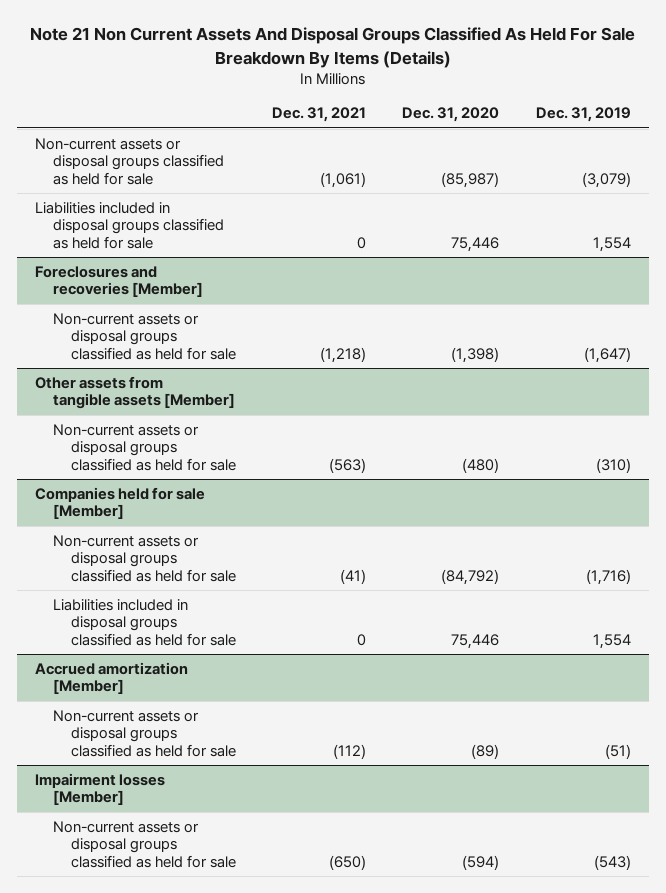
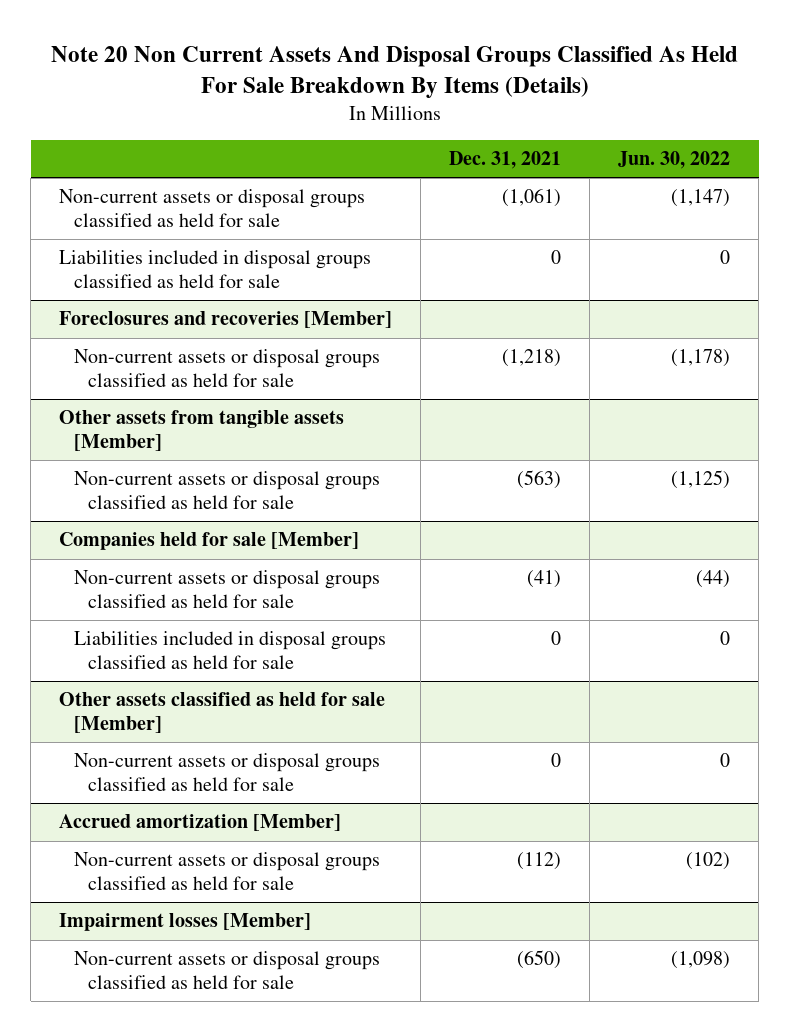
[30,27,636,68] Note 21 Non Current Assets And Disposal Groups Classified As Held For Sale Breakdown By Items (Details) -> [50,45,738,98] Note 20 Non Current Assets And Disposal Groups Classified As Held For Sale Breakdown By Items (Details)
[402,107,500,123] Dec. 31, 2020 -> none
[535,107,631,123] Dec. 31, 2019 -> none
none -> [618,151,731,170] Jun. 30, 2022
none -> [59,692,386,734] Other assets classified as held for sale [Member]
none -> [73,753,380,792] Non-current assets or disposal groups classified as held for sale

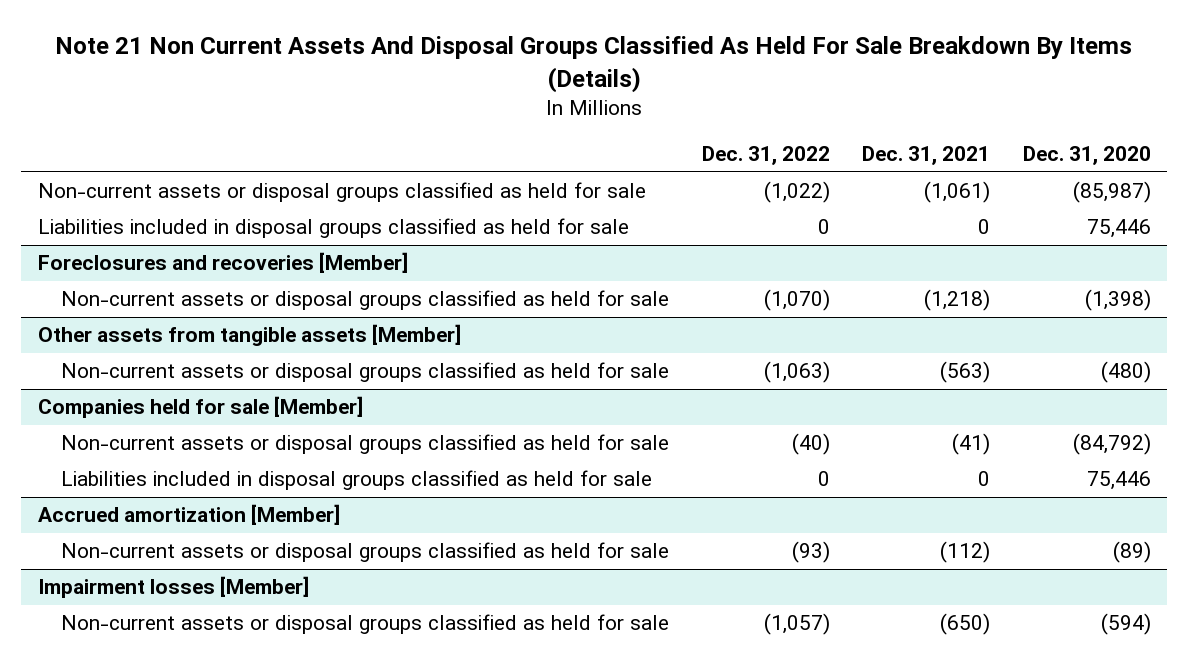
[50,45,738,98] Note 20 Non Current Assets And Disposal Groups Classified As Held For Sale Breakdown By Items (Details) -> [55,35,1133,93] Note 21 Non Current Assets And Disposal Groups Classified As Held For Sale Breakdown By Items (Details)
[618,151,731,170] Jun. 30, 2022 -> none
none -> [701,146,830,166] Dec. 31, 2022
none -> [1022,146,1151,166] Dec. 31, 2020
[59,692,386,734] Other assets classified as held for sale [Member] -> none
[73,753,380,792] Non-current assets or disposal groups classified as held for sale -> none

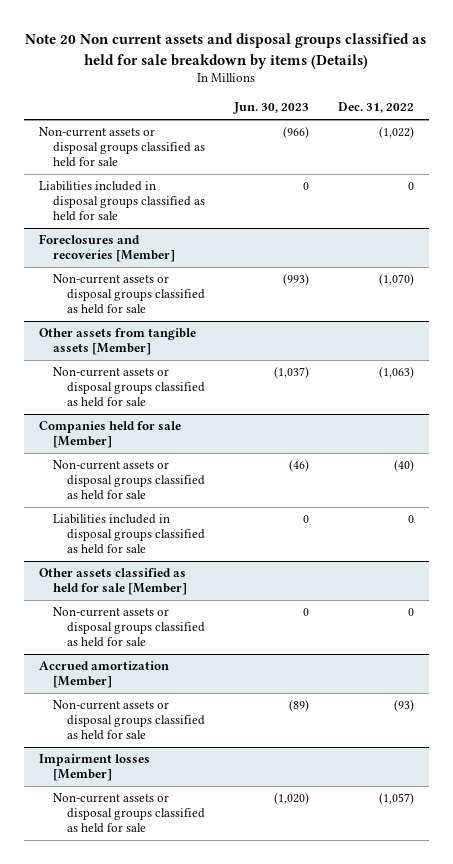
[55,35,1133,93] Note 21 Non Current Assets And Disposal Groups Classified As Held For Sale Breakdown By Items (Details) -> [25,33,427,69] Note 20 Non current assets and disposal groups classified as held for sale breakdown by items (Details)
[862,146,991,166] Dec. 31, 2021 -> none
[1022,146,1151,166] Dec. 31, 2020 -> none
none -> [232,102,309,115] Jun. 30, 2023
none -> [38,568,187,596] Other assets classified as held for sale [Member]
none -> [52,607,205,648] Non-current assets or disposal groups classified as held for sale

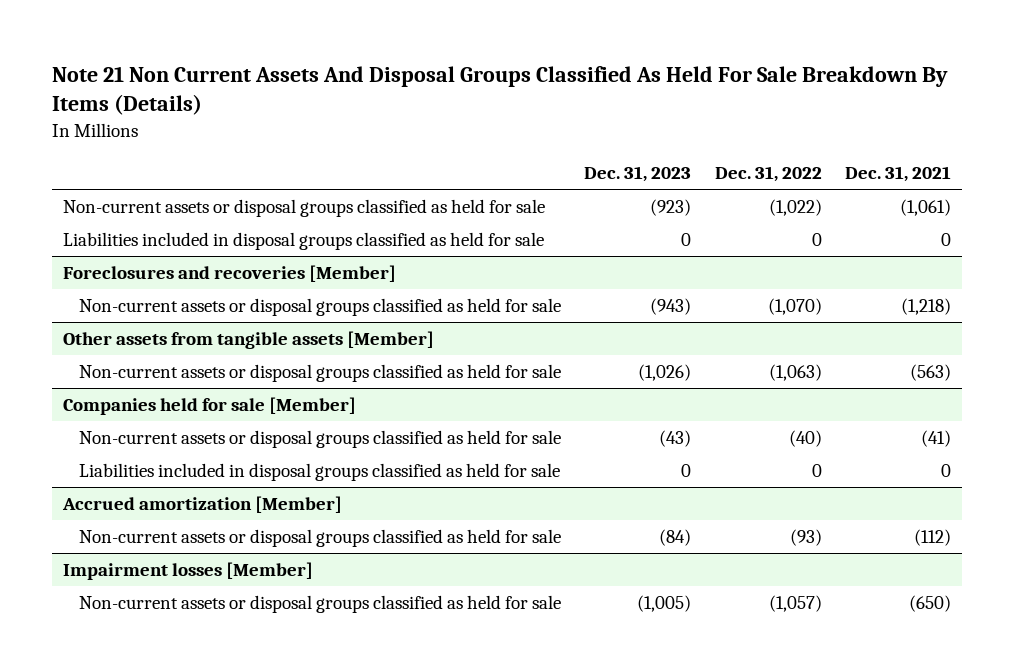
[25,33,427,69] Note 20 Non current assets and disposal groups classified as held for sale breakdown by items (Details) -> [51,65,948,116] Note 21 Non Current Assets And Disposal Groups Classified As Held For Sale Breakdown By Items (Details)
[232,102,309,115] Jun. 30, 2023 -> none
none -> [584,166,692,183] Dec. 31, 2023
none -> [844,166,951,183] Dec. 31, 2021
[38,568,187,596] Other assets classified as held for sale [Member] -> none
[52,607,205,648] Non-current assets or disposal groups classified as held for sale -> none

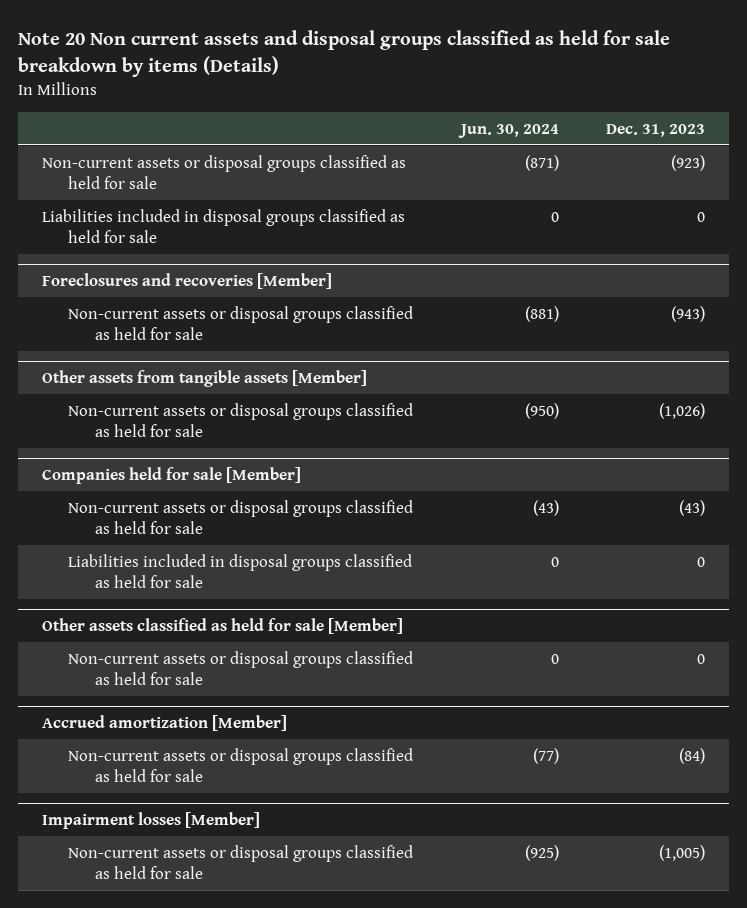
[51,65,948,116] Note 21 Non Current Assets And Disposal Groups Classified As Held For Sale Breakdown By Items (Details) -> [17,29,670,77] Note 20 Non current assets and disposal groups classified as held for sale breakdown by items (Details)
[714,166,822,183] Dec. 31, 2022 -> none
[844,166,951,183] Dec. 31, 2021 -> none
none -> [457,123,559,138] Jun. 30, 2024
none -> [41,618,403,635] Other assets classified as held for sale [Member]
none -> [68,650,414,685] Non-current assets or disposal groups classified as held for sale

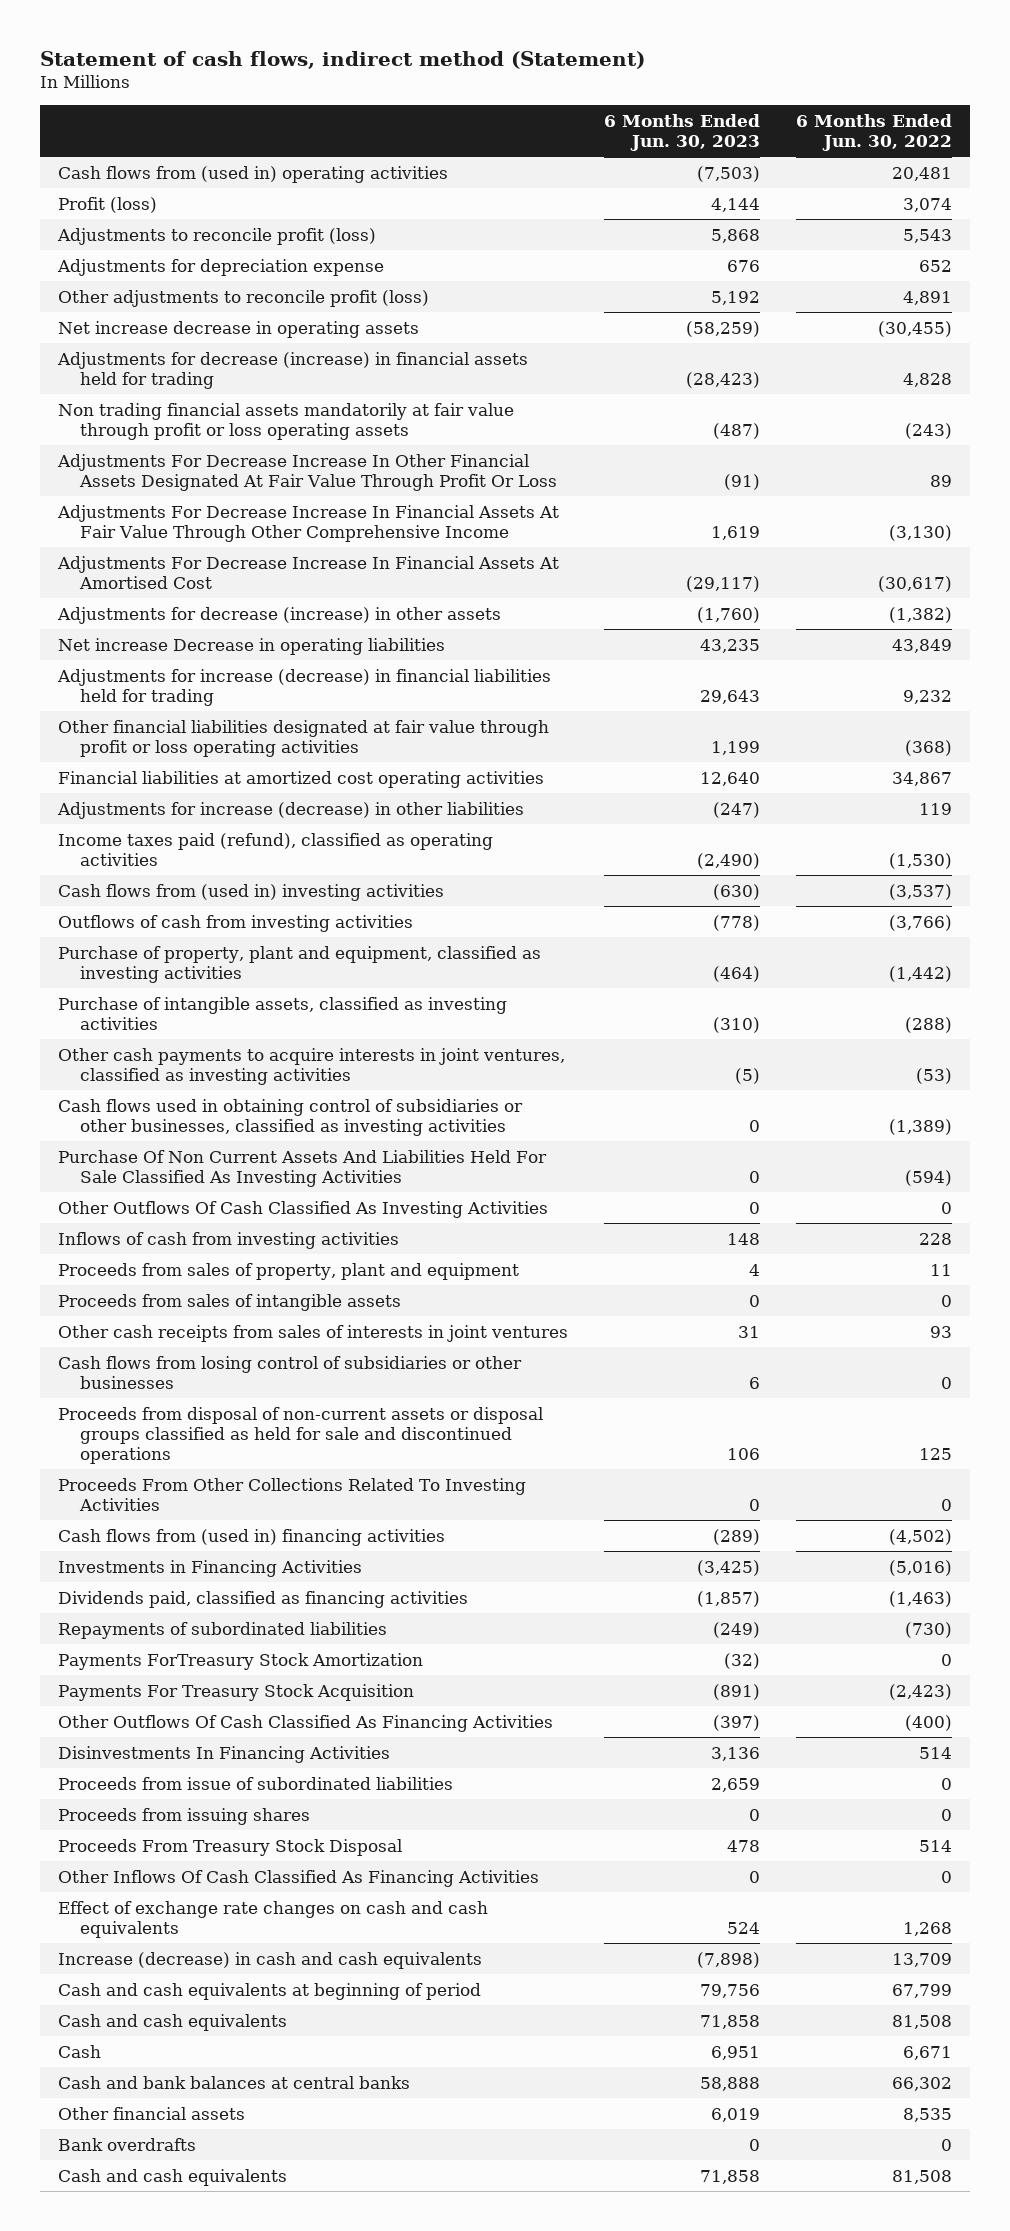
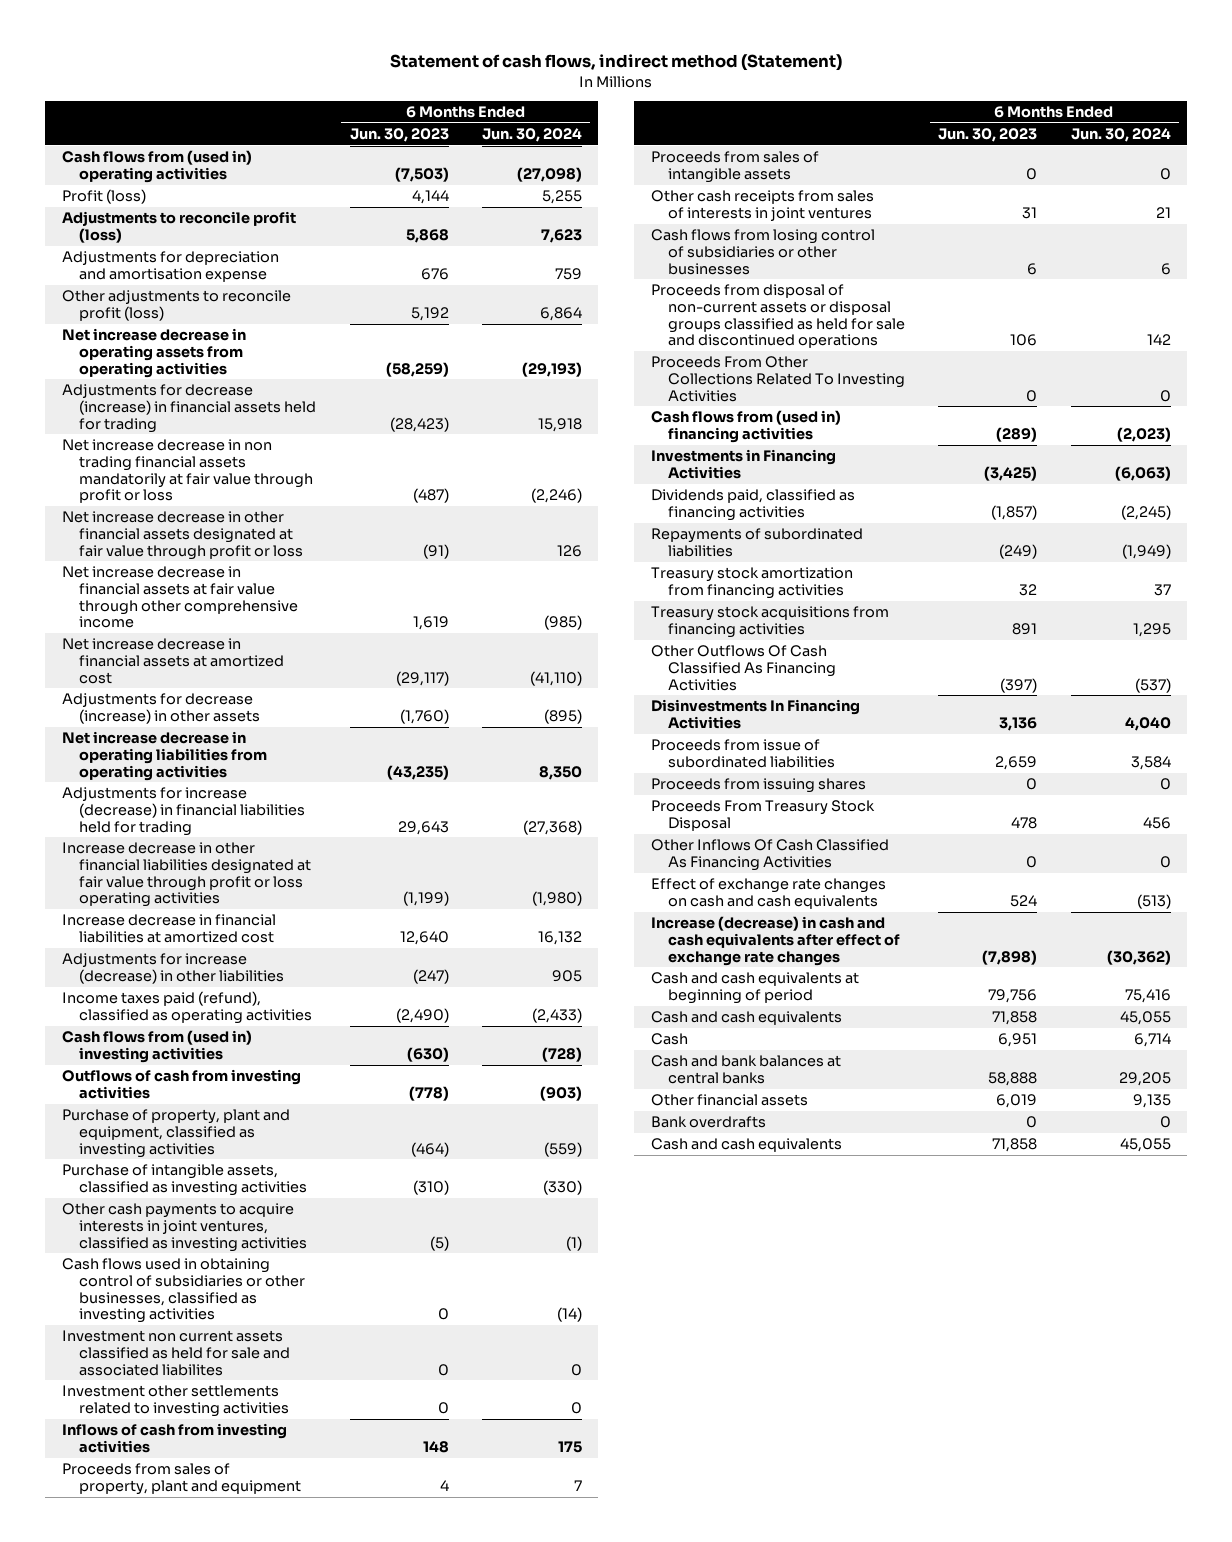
[796,113,953,151] 6 Months Ended Jun. 30, 2022 -> none
none -> [481,127,582,142] Jun. 30, 2024
[56,258,384,276] Adjustments for depreciation expense -> [61,251,279,282] Adjustments for depreciation and amortisation expense
[57,320,419,338] Net increase decrease in operating assets -> [61,328,246,378] Net increase decrease in operating assets from operating activities
[57,402,514,440] Non trading financial assets mandatorily at fair value through profit or loss operating assets -> [61,439,314,504] Net increase decrease in non trading financial assets mandatorily at fair value through profit or loss
[56,453,558,491] Adjustments For Decrease Increase In Other Financial Assets Designated At Fair Value Through Profit Or Loss -> [61,511,304,560] Net increase decrease in other financial assets designated at fair value through profit or loss
[56,504,559,542] Adjustments For Decrease Increase In Financial Assets At Fair Value Through Other Comprehensive Income -> [61,566,299,629] Net increase decrease in financial assets at fair value through other comprehensive income
[56,555,559,589] Adjustments For Decrease Increase In Financial Assets At Amortised Cost -> [61,638,285,684] Net increase decrease in financial assets at amortized cost
[57,637,445,655] Net increase Decrease in operating liabilities -> [61,731,268,781] Net increase decrease in operating liabilities from operating activities
[699,638,760,653] 43,235 -> [386,764,449,780] (43,235)
[57,719,549,757] Other financial liabilities designated at fair value through profit or loss operating activities -> [61,842,312,908] Increase decrease in other financial liabilities designated at fair value through profit or loss operating activities
[710,740,760,755] 1,199 -> [402,891,449,907] (1,199)
[57,770,544,788] Financial liabilities at amortized cost operating activities -> [61,914,276,943] Increase decrease in financial liabilities at amortized cost
[57,1200,548,1218] Other Outflows Of Cash Classified As Investing Activities -> none
[57,1149,547,1187] Purchase Of Non Current Assets And Liabilities Held For Sale Classified As Investing Activities -> [61,1330,291,1376] Investment non current assets classified as held for sale and associated liabilites
none -> [61,1385,290,1417] Investment other settlements related to investing activities
[57,1652,423,1670] Payments ForTreasury Stock Amortization -> none
[57,1683,414,1701] Payments For Treasury Stock Acquisition -> none
none -> [650,567,853,599] Treasury stock amortization from financing activities
none -> [650,606,889,638] Treasury stock acquisitions from financing activities
[57,1951,482,1969] Increase (decrease) in cash and cash equivalents -> [650,916,901,966] Increase (decrease) in cash and cash equivalents after effect of exchange rate changes

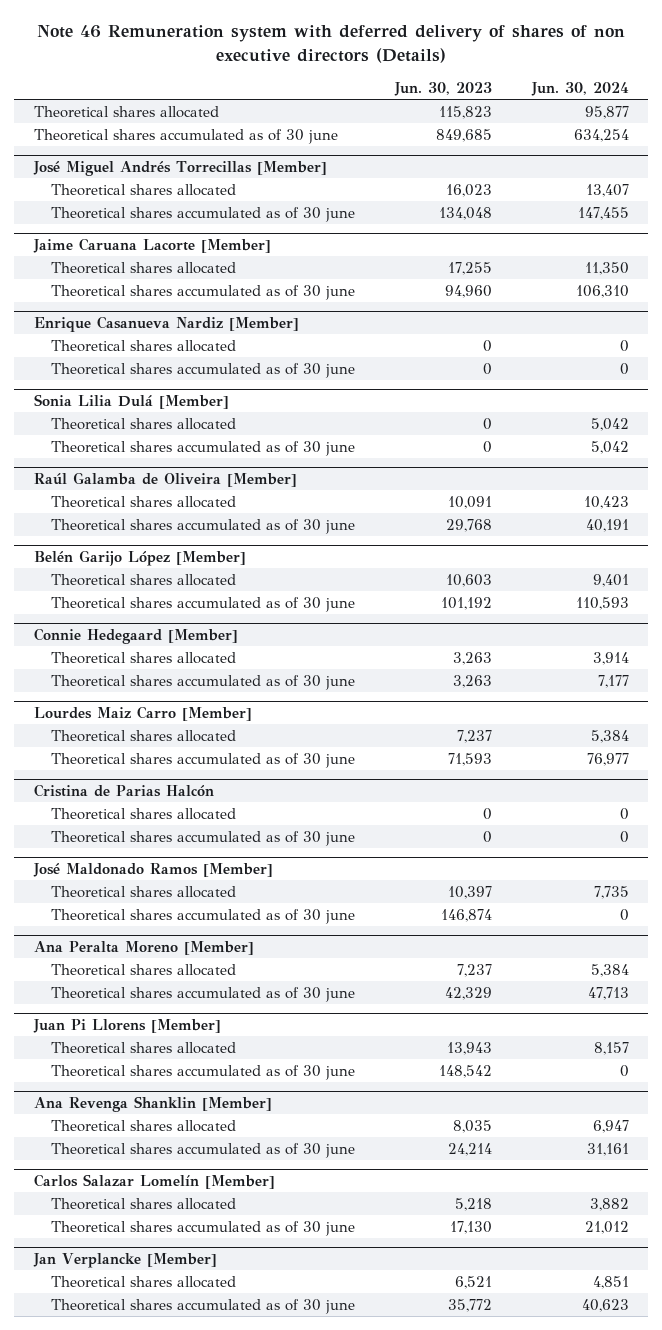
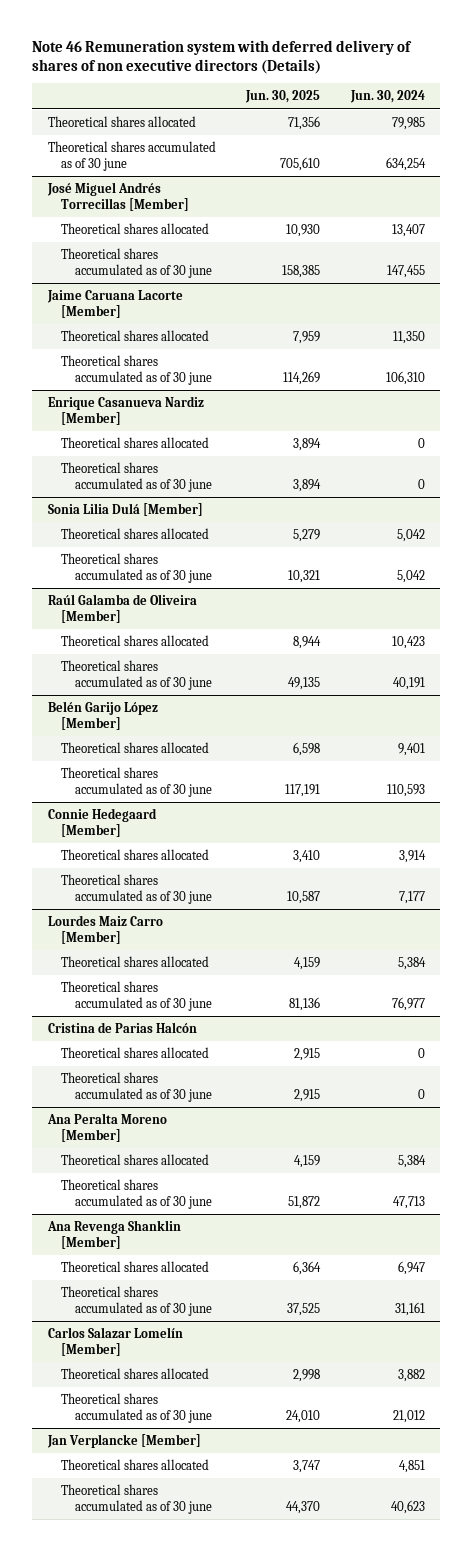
[393,81,492,96] Jun. 30, 2023 -> none
none -> [245,90,321,104] Jun. 30, 2025
[584,105,629,119] 95,877 -> [391,116,425,130] 79,985
[32,862,273,877] José Maldonado Ramos [Member] -> none
[51,885,237,898] Theoretical shares allocated -> none
[51,908,356,924] Theoretical shares accumulated as of 30 june -> none
[32,1018,221,1033] Juan Pi Llorens [Member] -> none
[51,1041,237,1054] Theoretical shares allocated -> none
[51,1064,356,1080] Theoretical shares accumulated as of 30 june -> none

